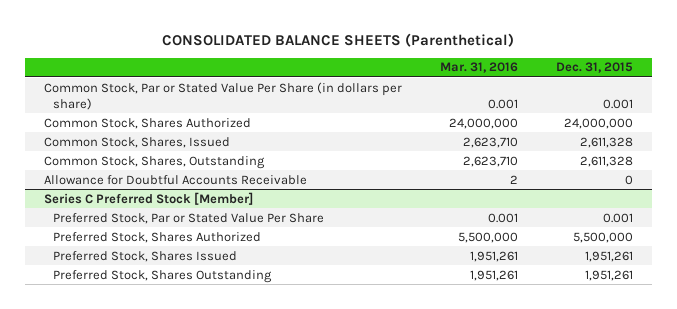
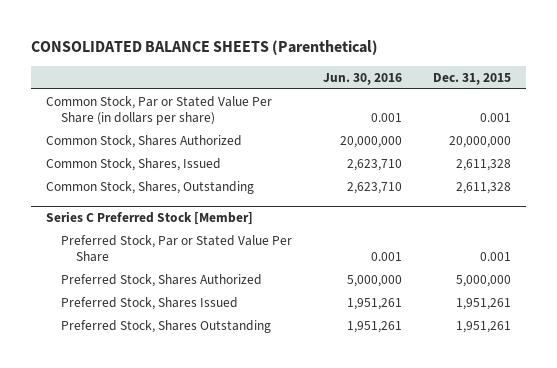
[439,62,518,74] Mar. 31, 2016 -> none
none -> [322,72,402,85] Jun. 30, 2016
[563,117,633,129] 24,000,000 -> [448,136,511,149] 20,000,000
[43,174,307,185] Allowance for Doubtful Accounts Receivable -> none
[572,231,633,243] 5,500,000 -> [455,275,511,288] 5,000,000

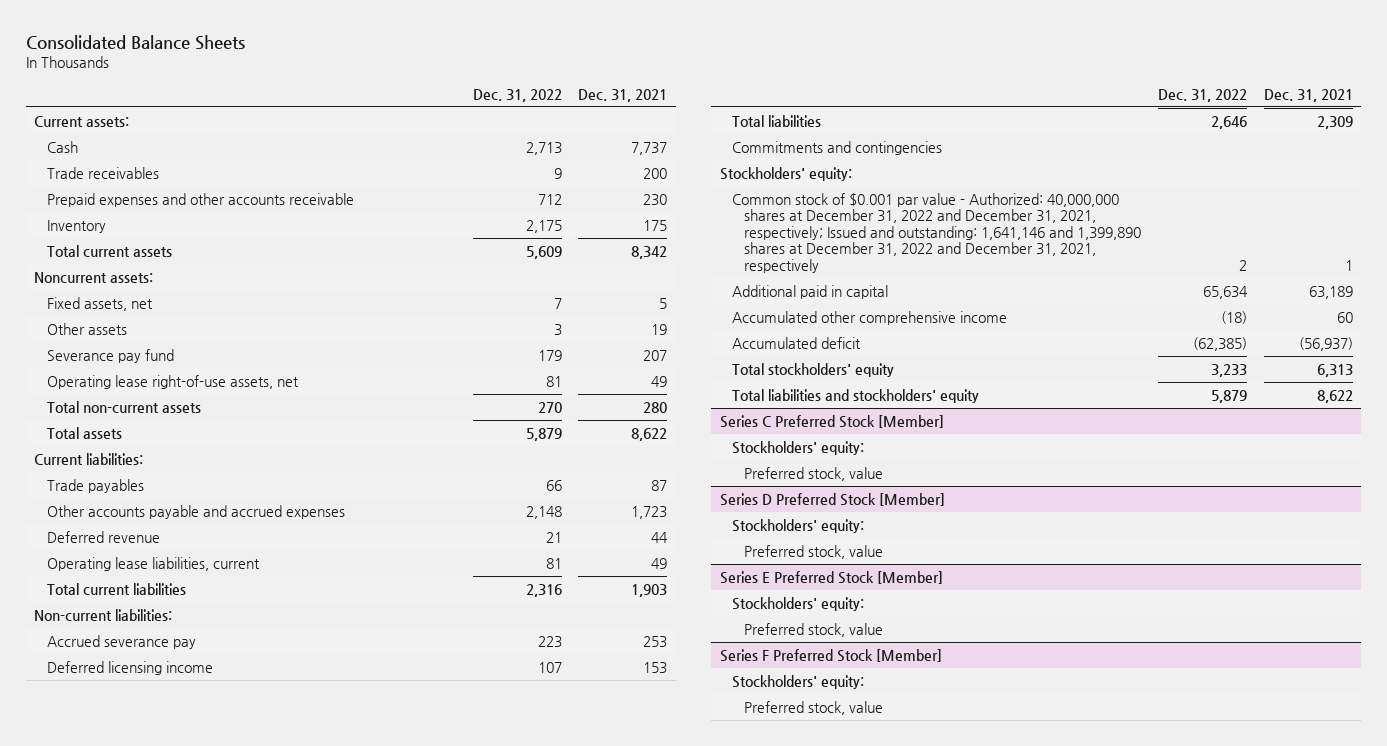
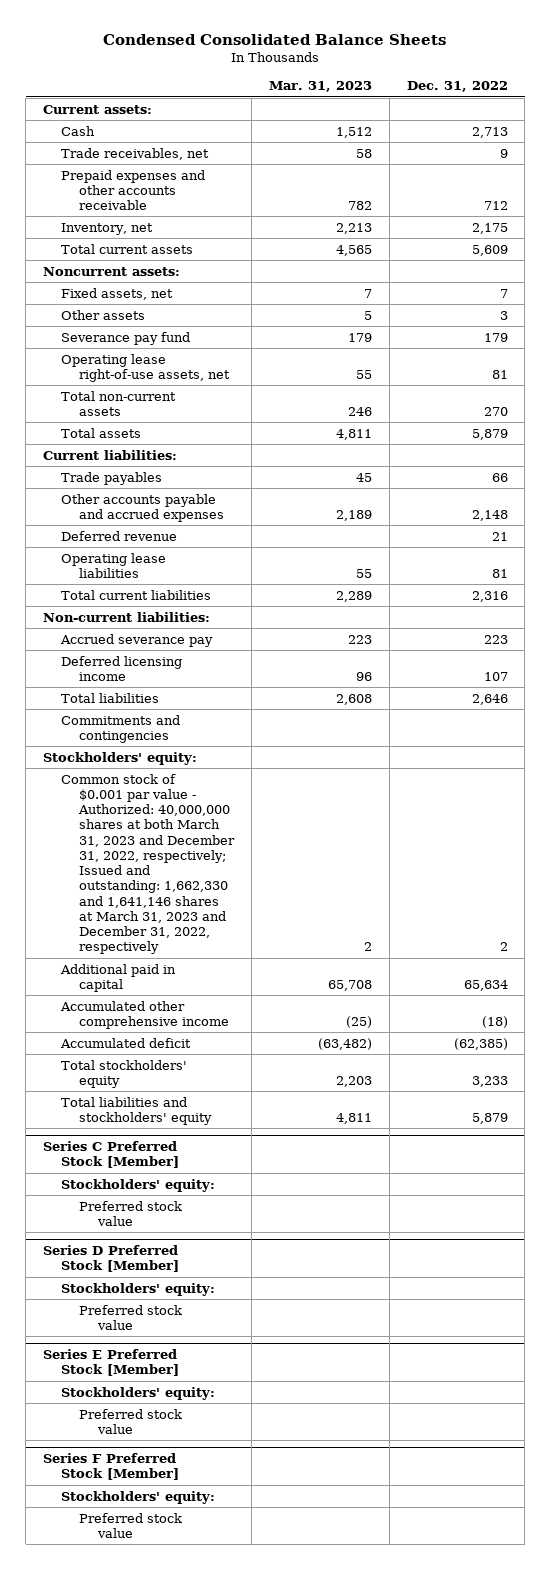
[25,34,245,50] Consolidated Balance Sheets -> [103,34,447,46] Condensed Consolidated Balance Sheets
[578,88,668,102] Dec. 31, 2021 -> none
none -> [269,81,373,93] Mar. 31, 2023
[46,166,159,179] Trade receivables -> [61,147,210,160] Trade receivables, net
[46,219,106,233] Inventory -> [61,222,154,235] Inventory, net
[46,556,260,571] Operating lease liabilities, current -> [61,552,167,578] Operating lease liabilities
[731,192,1142,274] Common stock of $0.001 par value - Authorized: 40,000,000 shares at December 31, 2022 and December 31, 2021, respectively; Issued and outstanding: 1,641,146 and 1,399,890 shares at December 31, 2022 and December 31, 2021, respectively -> [61,773,236,955] Common stock of $0.001 par value - Authorized: 40,000,000 shares at both March 31, 2023 and December 31, 2022, respectively; Issued and outstanding: 1,662,330 and 1,641,146 shares at March 31, 2023 and December 31, 2022, respectively
[744,466,884,481] Preferred stock, value -> [79,1200,183,1226] Preferred stock value
[744,544,884,559] Preferred stock, value -> [79,1304,183,1330] Preferred stock value
[744,622,884,637] Preferred stock, value -> [79,1408,183,1434] Preferred stock value
[744,700,884,715] Preferred stock, value -> [79,1512,183,1538] Preferred stock value

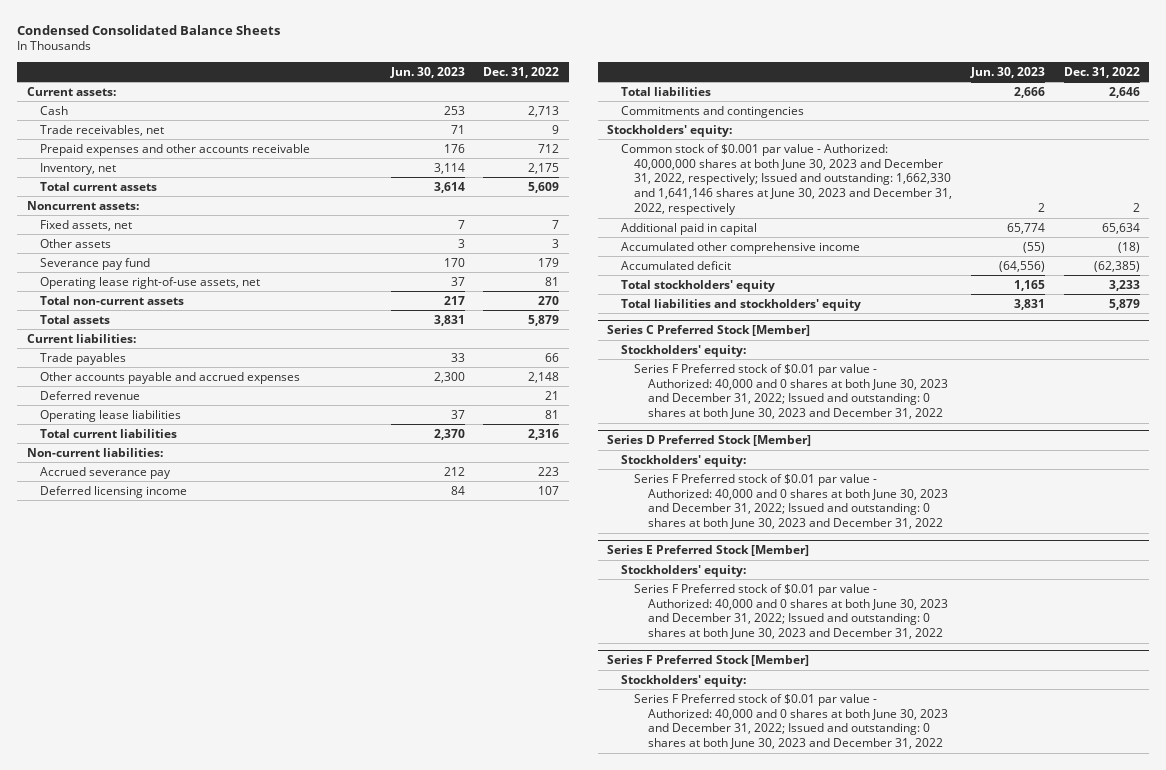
[269,81,373,93] Mar. 31, 2023 -> none
none -> [389,66,465,78] Jun. 30, 2023
[61,773,236,955] Common stock of $0.001 par value - Authorized: 40,000,000 shares at both March 31, 2023 and December 31, 2022, respectively; Issued and outstanding: 1,662,330 and 1,641,146 shares at March 31, 2023 and December 31, 2022, respectively -> [620,143,953,216] Common stock of $0.001 par value - Authorized: 40,000,000 shares at both June 30, 2023 and December 31, 2022, respectively; Issued and outstanding: 1,662,330 and 1,641,146 shares at June 30, 2023 and December 31, 2022, respectively
[79,1200,183,1226] Preferred stock value -> [634,363,949,420] Series F Preferred stock of $0.01 par value - Authorized: 40,000 and 0 shares at both June 30, 2023 and December 31, 2022; Issued and outstanding: 0 shares at both June 30, 2023 and December 31, 2022
[79,1304,183,1330] Preferred stock value -> [634,473,949,530] Series F Preferred stock of $0.01 par value - Authorized: 40,000 and 0 shares at both June 30, 2023 and December 31, 2022; Issued and outstanding: 0 shares at both June 30, 2023 and December 31, 2022
[79,1408,183,1434] Preferred stock value -> [634,583,949,640] Series F Preferred stock of $0.01 par value - Authorized: 40,000 and 0 shares at both June 30, 2023 and December 31, 2022; Issued and outstanding: 0 shares at both June 30, 2023 and December 31, 2022
[79,1512,183,1538] Preferred stock value -> [634,693,949,750] Series F Preferred stock of $0.01 par value - Authorized: 40,000 and 0 shares at both June 30, 2023 and December 31, 2022; Issued and outstanding: 0 shares at both June 30, 2023 and December 31, 2022

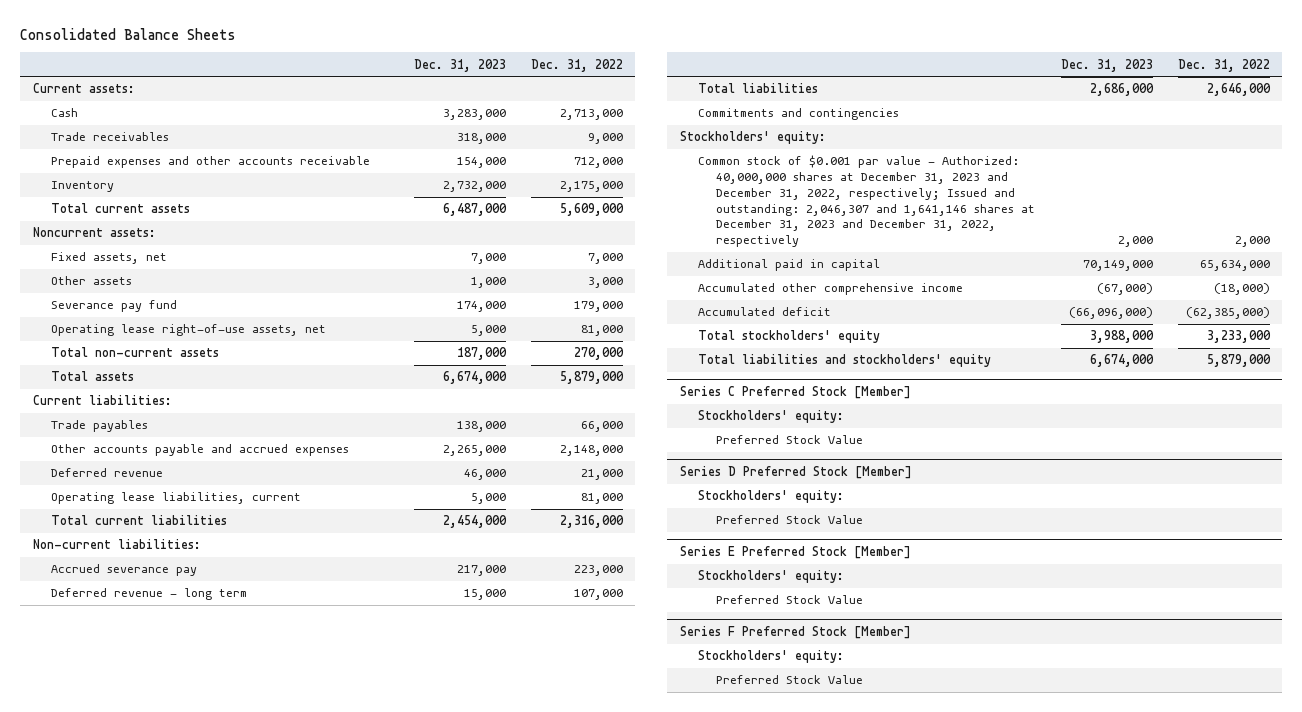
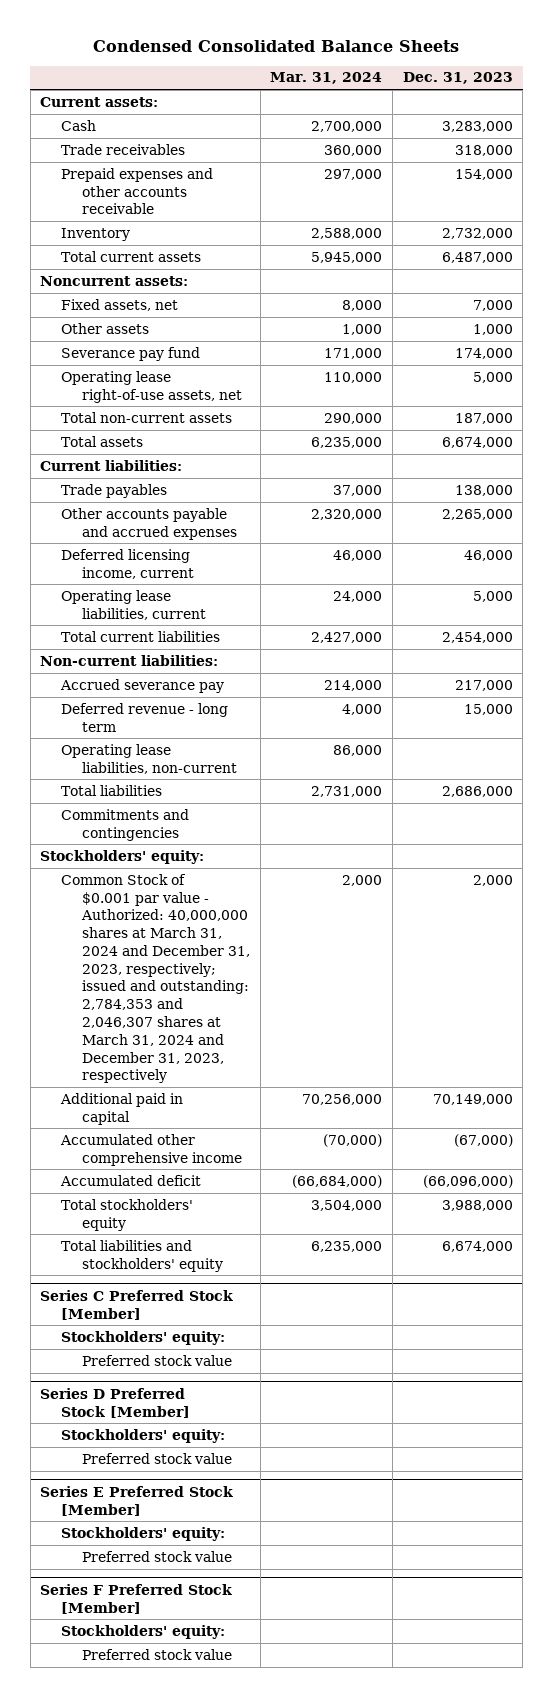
[19,27,236,40] Consolidated Balance Sheets -> [93,39,460,52] Condensed Consolidated Balance Sheets
[530,58,623,72] Dec. 31, 2022 -> none
none -> [270,72,383,85] Mar. 31, 2024
[50,468,163,478] Deferred revenue -> [61,548,195,579] Deferred licensing income, current
none -> [61,743,238,774] Operating lease liabilities, non-current
[698,155,1036,248] Common stock of $0.001 par value - Authorized: 40,000,000 shares at December 31, 2023 and December 31, 2022, respectively; Issued and outstanding: 2,046,307 and 1,641,146 shares at December 31, 2023 and December 31, 2022, respectively -> [61,873,251,1084] Common Stock of $0.001 par value - Authorized: 40,000,000 shares at March 31, 2024 and December 31, 2023, respectively; issued and outstanding: 2,784,353 and 2,046,307 shares at March 31, 2024 and December 31, 2023, respectively
[716,435,864,445] Preferred Stock Value -> [82,1354,233,1366] Preferred stock value
[716,515,864,525] Preferred Stock Value -> [82,1452,233,1464] Preferred stock value
[716,595,864,605] Preferred Stock Value -> [82,1550,233,1562] Preferred stock value
[716,675,864,685] Preferred Stock Value -> [82,1648,233,1660] Preferred stock value

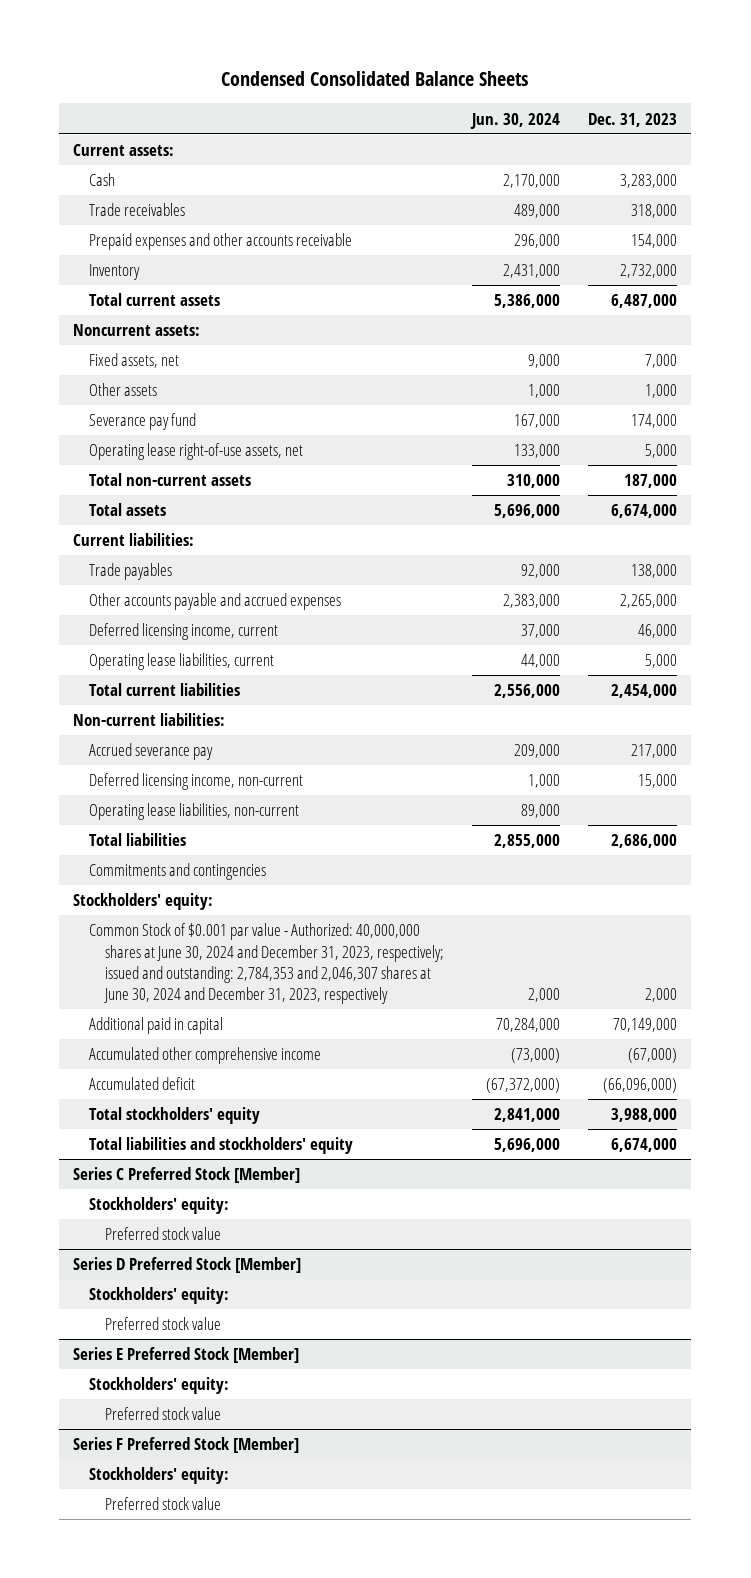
[270,72,383,85] Mar. 31, 2024 -> none
none -> [470,112,561,129] Jun. 30, 2024
[61,702,229,732] Deferred revenue - long term -> [89,773,304,791] Deferred licensing income, non-current
[61,873,251,1084] Common Stock of $0.001 par value - Authorized: 40,000,000 shares at March 31, 2024 and December 31, 2023, respectively; issued and outstanding: 2,784,353 and 2,046,307 shares at March 31, 2024 and December 31, 2023, respectively -> [89,923,445,1005] Common Stock of $0.001 par value - Authorized: 40,000,000 shares at June 30, 2024 and December 31, 2023, respectively; issued and outstanding: 2,784,353 and 2,046,307 shares at June 30, 2024 and December 31, 2023, respectively

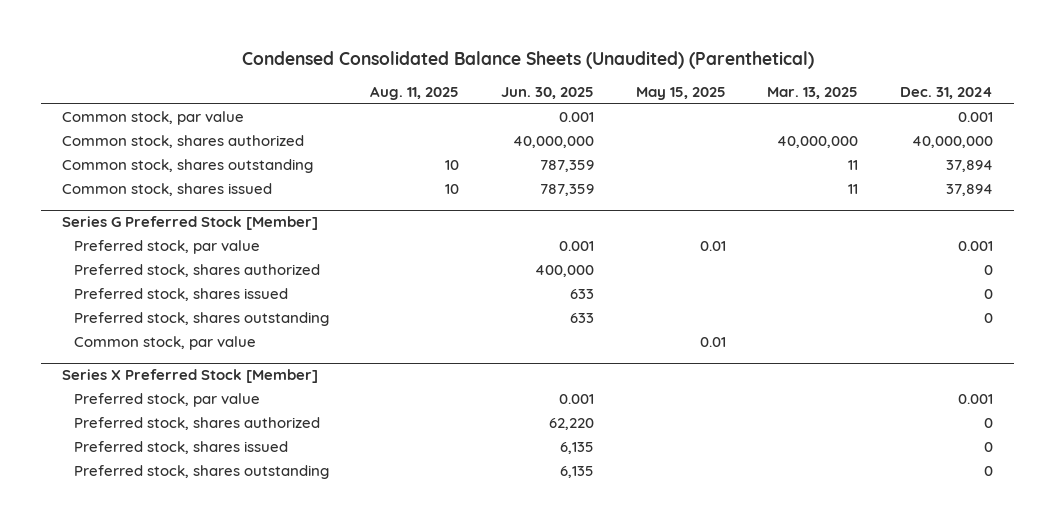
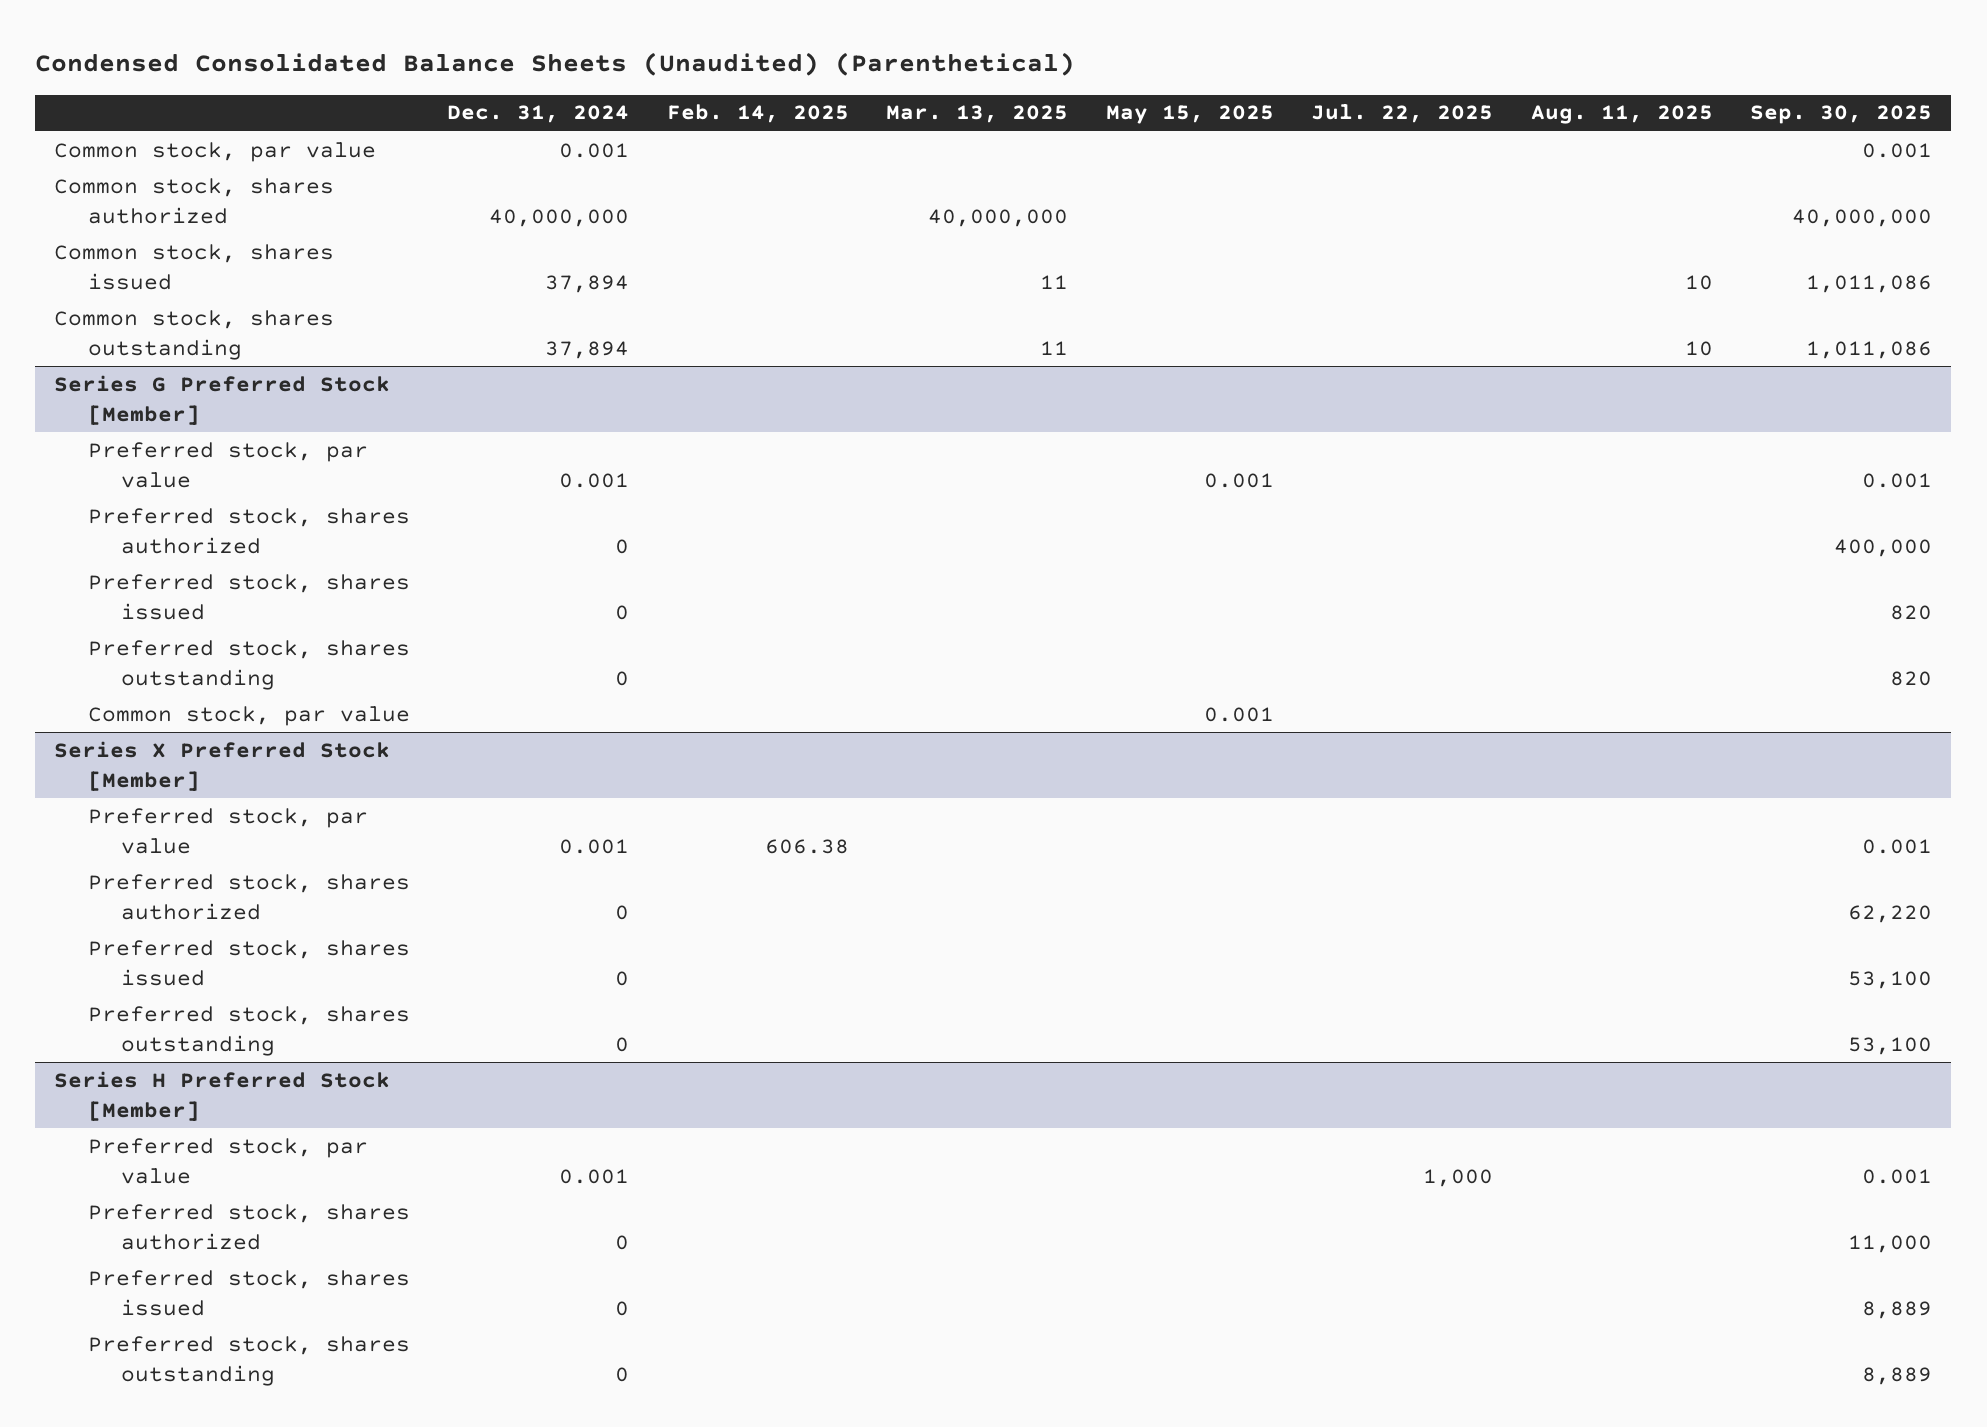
[500,86,594,99] Jun. 30, 2025 -> none
none -> [666,104,849,124] Feb. 14, 2025
none -> [1311,104,1494,124] Jul. 22, 2025
none -> [1750,105,1933,125] Sep. 30, 2025
[62,159,314,174] Common stock, shares outstanding -> [54,309,335,360] Common stock, shares outstanding
[699,241,726,252] 0.01 -> [1203,472,1274,488] 0.001
[699,337,726,348] 0.01 -> [1203,706,1274,722] 0.001
none -> [54,1070,391,1121] Series H Preferred Stock [Member]
none -> [87,1137,368,1184] Preferred stock, par value
none -> [87,1203,410,1250] Preferred stock, shares authorized
none -> [87,1269,410,1316] Preferred stock, shares issued
none -> [87,1335,410,1386] Preferred stock, shares outstanding

